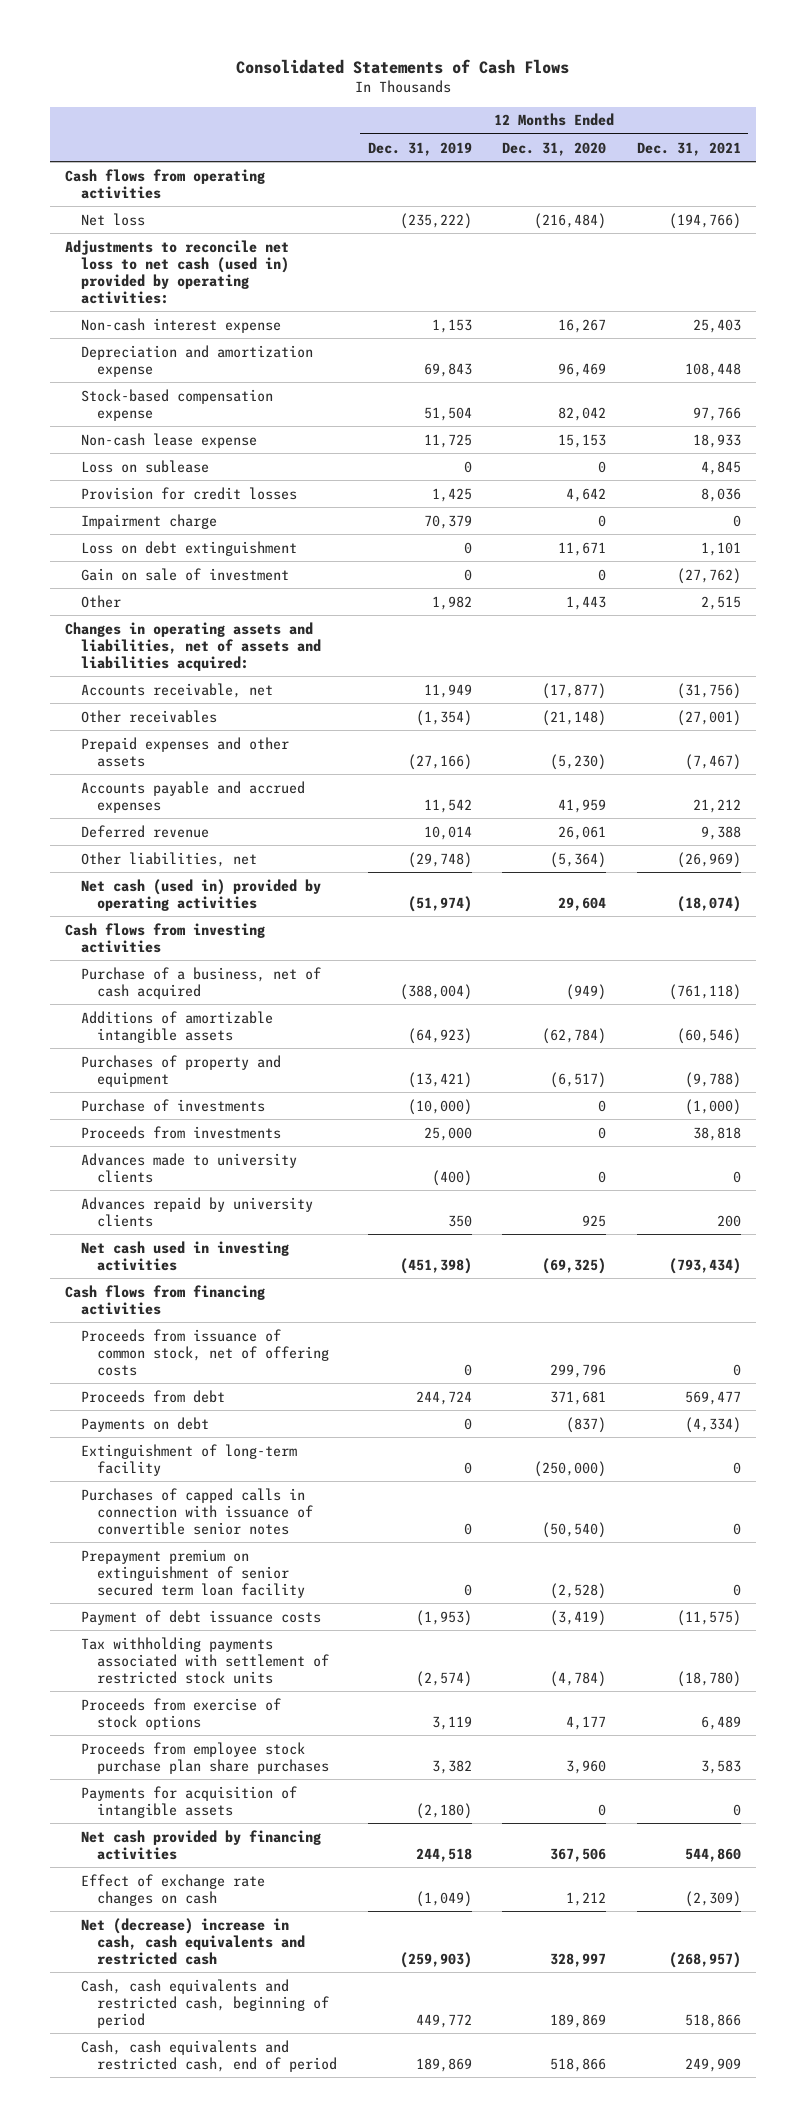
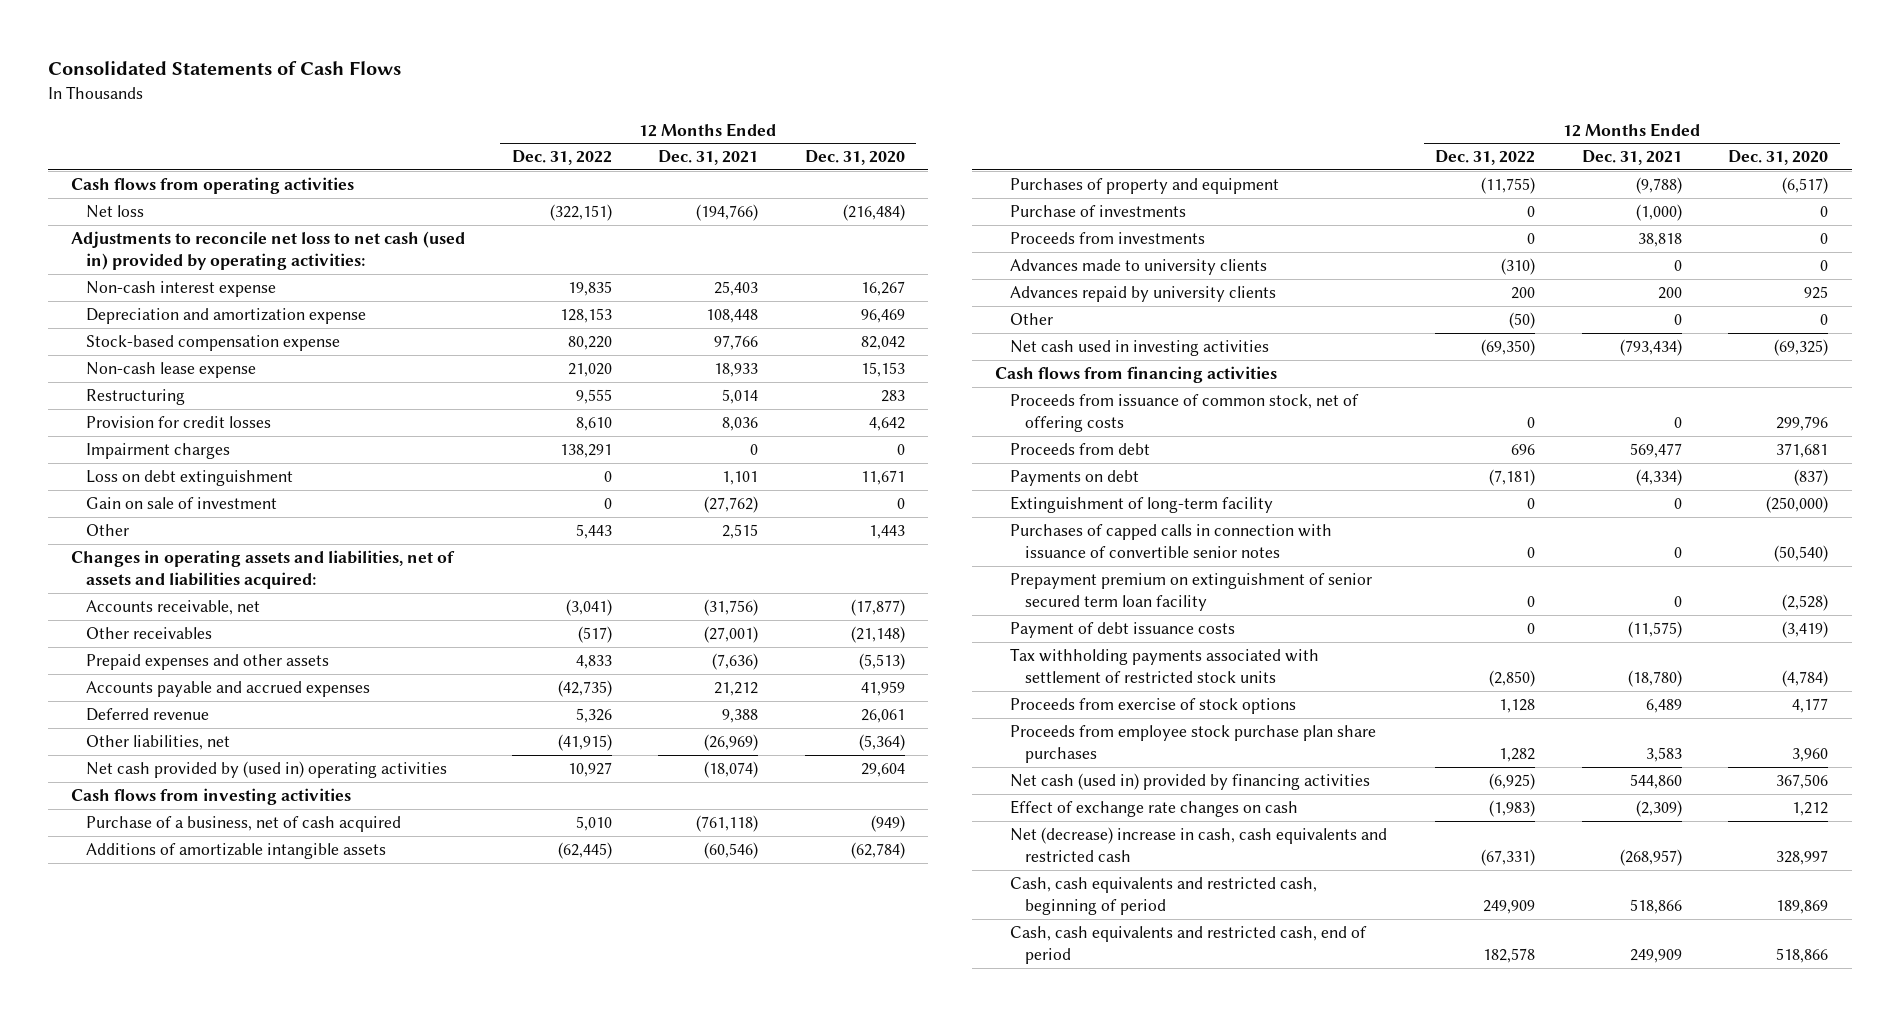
[367,141,472,156] Dec. 31, 2019 -> none
none -> [511,150,612,166] Dec. 31, 2022
[81,459,210,473] Loss on sublease -> none
none -> [86,389,186,406] Restructuring
[81,513,218,529] Impairment charge -> [86,443,231,460] Impairment charges
[550,753,607,770] (5,230) -> [858,653,905,671] (5,513)
[684,753,741,770] (7,467) -> [712,653,759,671] (7,636)
[81,878,322,911] Net cash (used in) provided by operating activities -> [86,761,448,779] Net cash provided by (used in) operating activities
none -> [1010,313,1054,326] Other
[81,1785,298,1818] Payments for acquisition of intangible assets -> none
[81,1829,322,1860] Net cash provided by financing activities -> [1010,773,1371,791] Net cash (used in) provided by financing activities

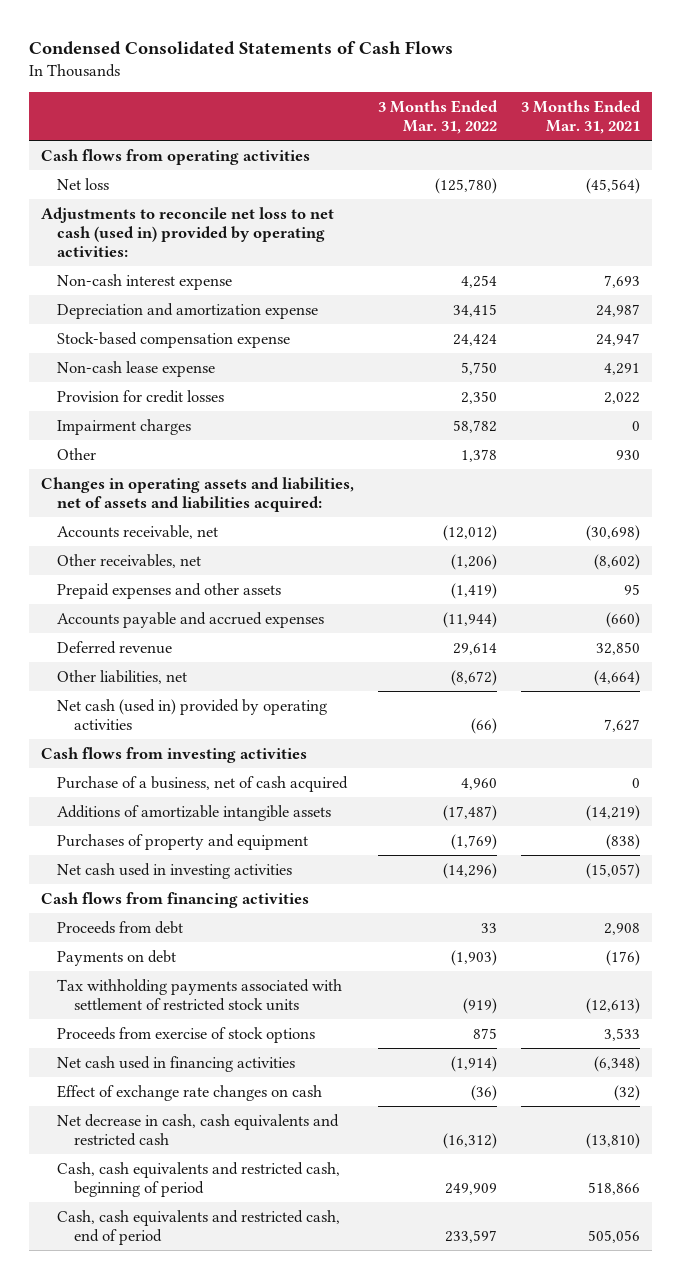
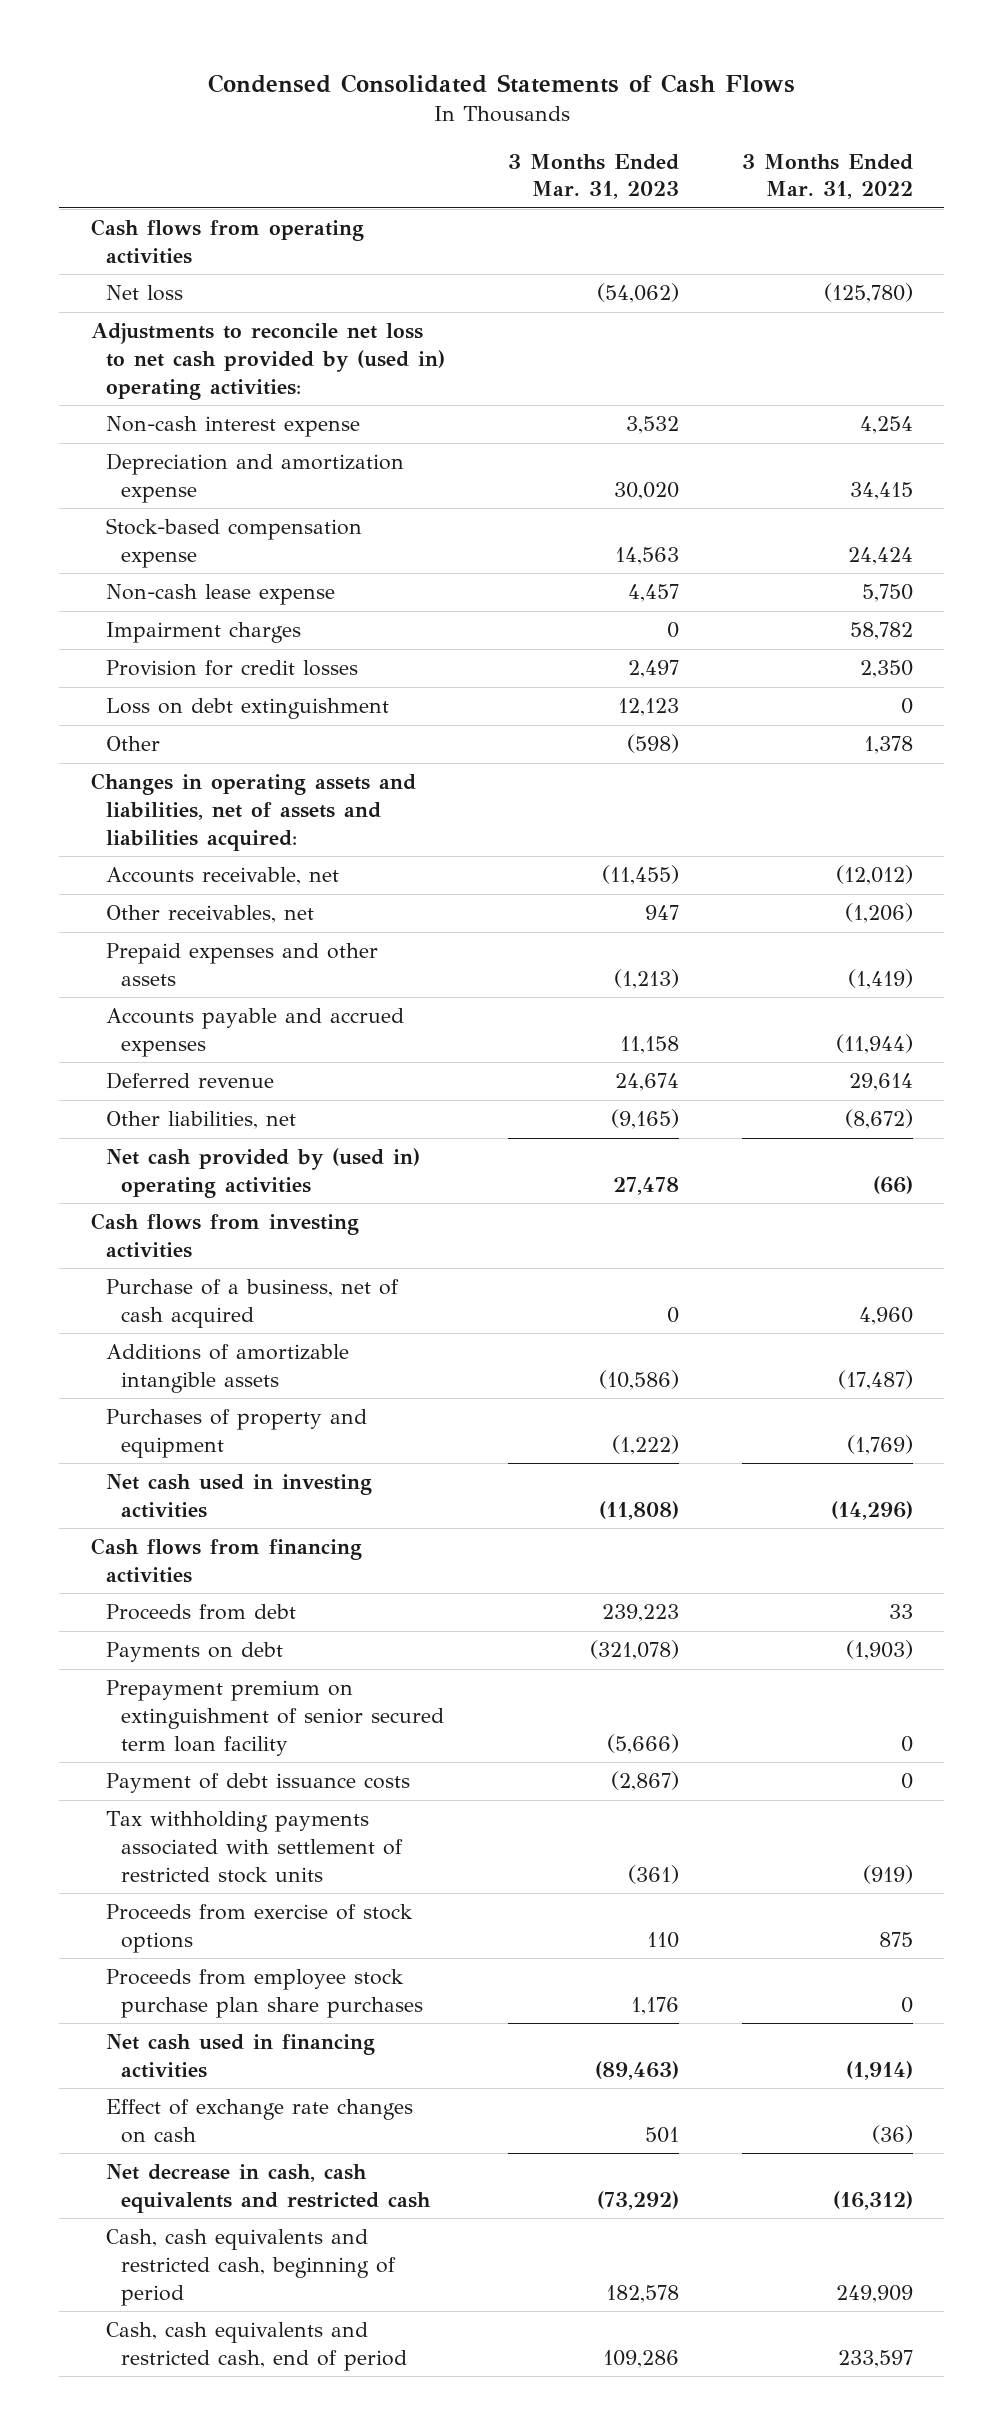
[520,100,641,135] 3 Months Ended Mar. 31, 2021 -> none
none -> [507,153,679,200] 3 Months Ended Mar. 31, 2023
[40,206,334,257] Adjustments to reconcile net loss to net cash (used in) provided by operating activities: -> [90,323,445,400] Adjustments to reconcile net loss to net cash provided by (used in) operating activities:
[57,389,225,403] Provision for credit losses -> [105,660,358,677] Provision for credit losses
none -> [105,698,389,720] Loss on debt extinguishment
[57,698,328,730] Net cash (used in) provided by operating activities -> [105,1148,420,1198] Net cash provided by (used in) operating activities
none -> [105,1680,444,1756] Prepayment premium on extinguishment of senior secured term loan facility
none -> [105,1773,410,1794] Payment of debt issuance costs
none -> [105,1969,423,2018] Proceeds from employee stock purchase plan share purchases

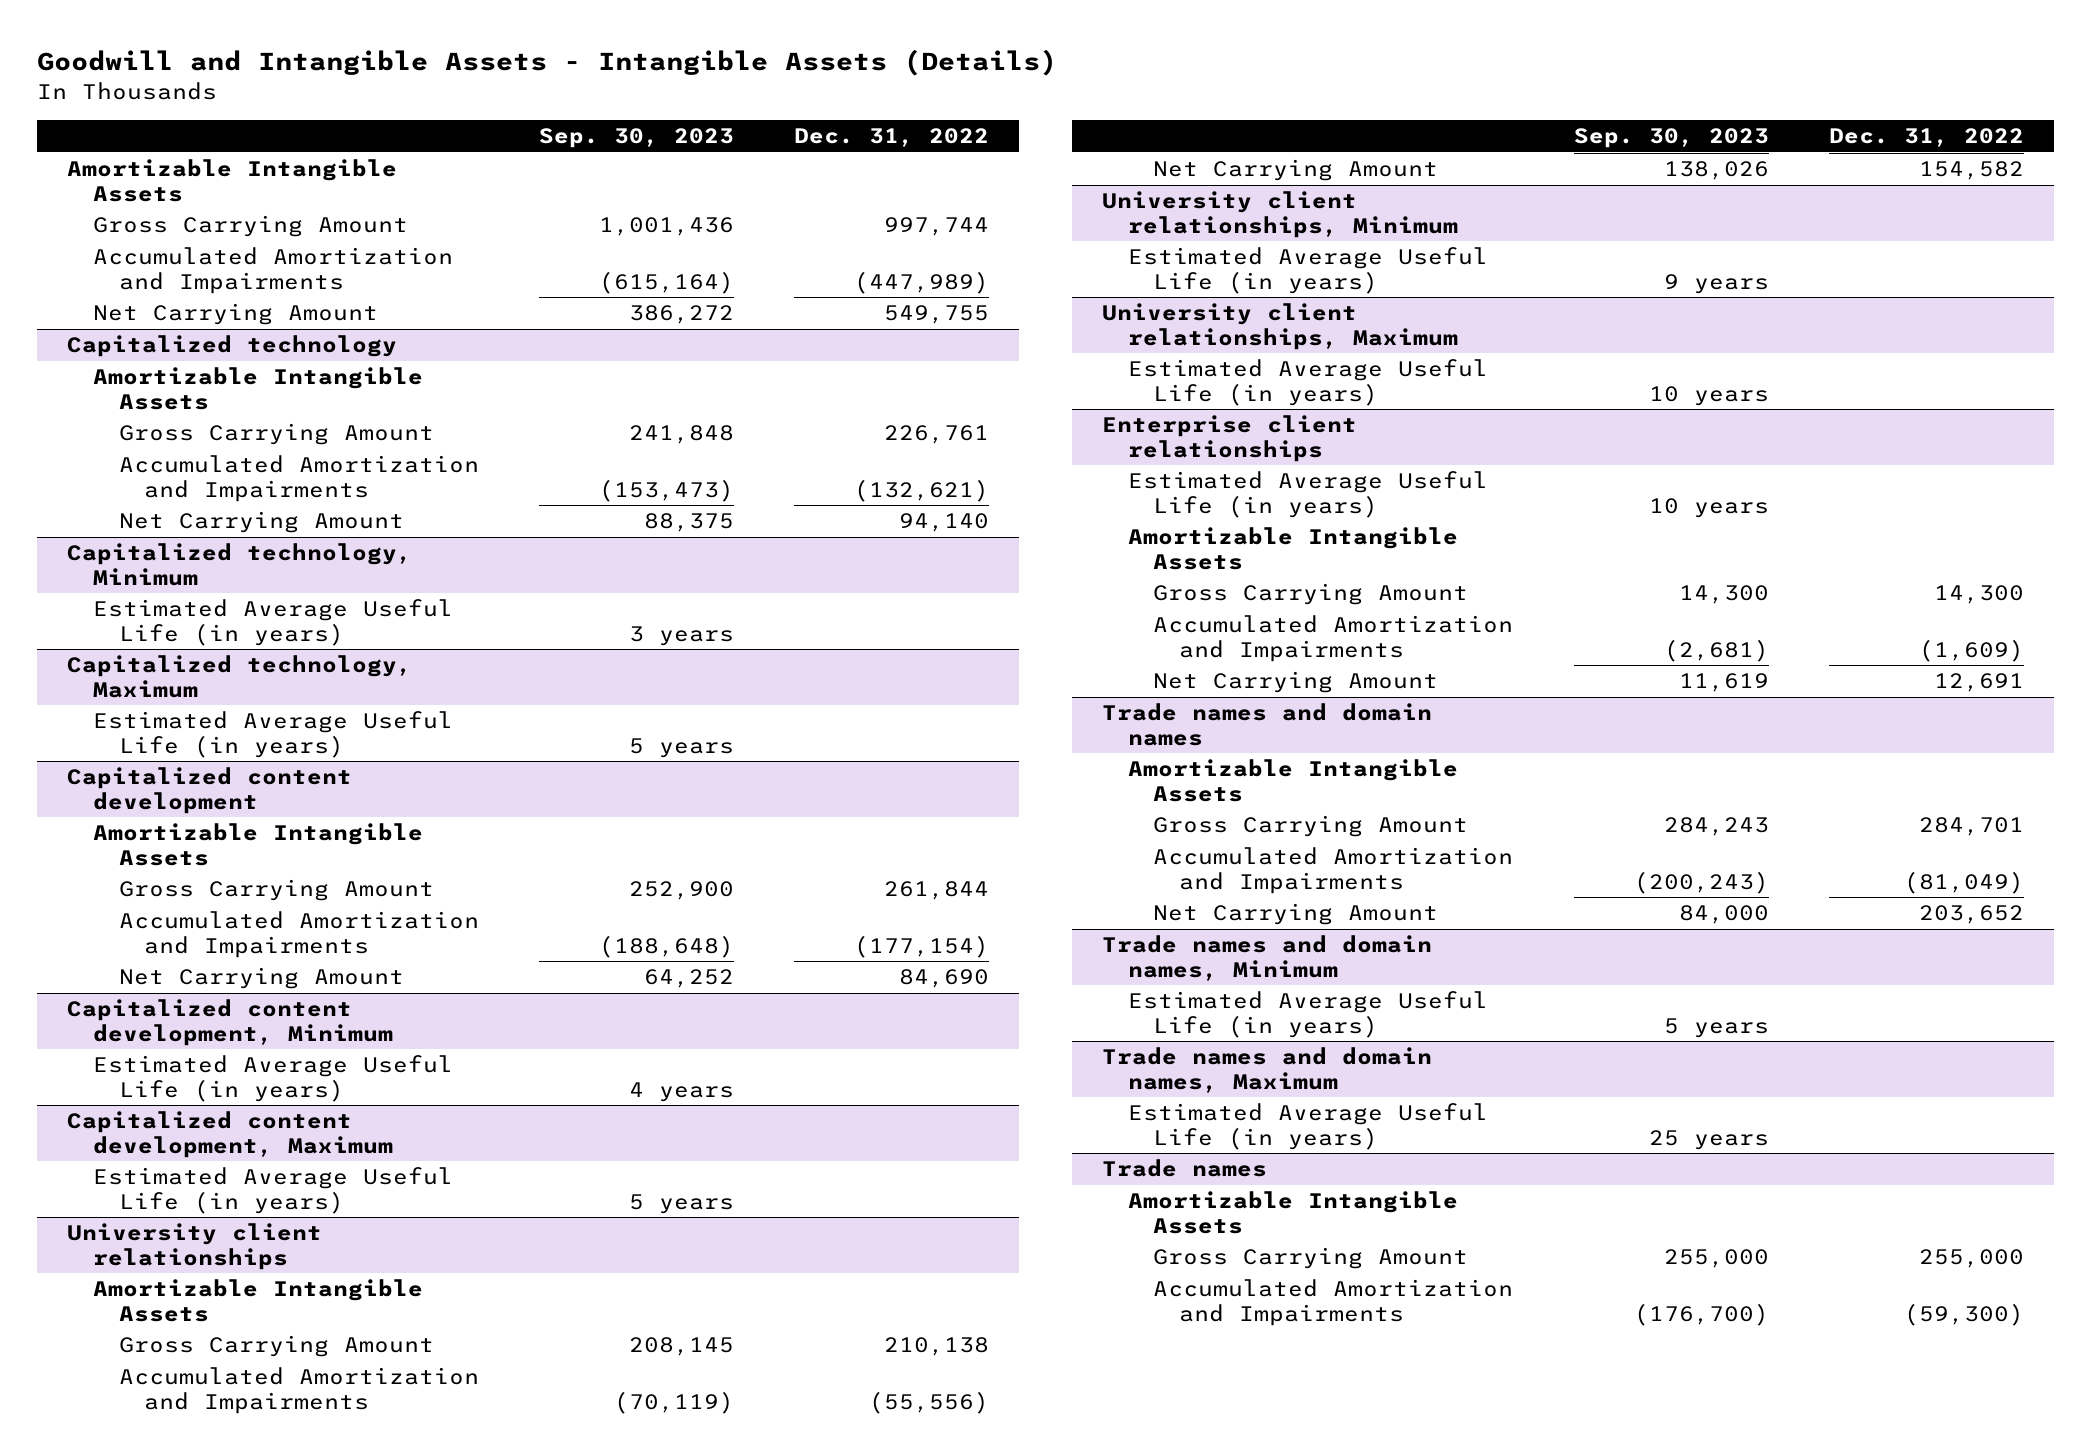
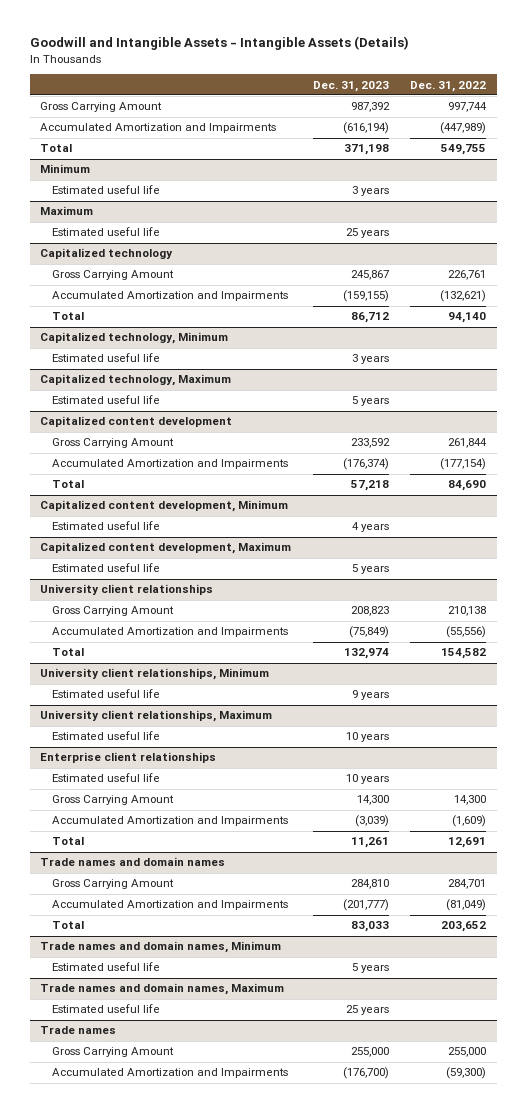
[538,128,734,149] Sep. 30, 2023 -> none
none -> [312,80,389,92] Dec. 31, 2023
[67,159,398,202] Amortizable Intangible Assets -> none
[92,303,378,326] Net Carrying Amount -> [40,144,73,153] Total
none -> [40,164,91,174] Minimum
none -> [51,185,160,195] Estimated useful life
none -> [40,206,94,216] Maximum
none -> [51,227,160,237] Estimated useful life
[92,367,423,410] Amortizable Intangible Assets -> none
[118,511,404,534] Net Carrying Amount -> [51,312,84,321] Total
[92,599,453,646] Estimated Average Useful Life (in years) -> [51,353,160,363] Estimated useful life
[92,711,453,758] Estimated Average Useful Life (in years) -> [51,395,160,405] Estimated useful life
[92,823,423,866] Amortizable Intangible Assets -> none
[118,967,404,990] Net Carrying Amount -> [51,480,84,489] Total
[92,1055,453,1102] Estimated Average Useful Life (in years) -> [51,521,160,531] Estimated useful life
[92,1167,453,1214] Estimated Average Useful Life (in years) -> [51,563,160,573] Estimated useful life
[92,1279,423,1322] Amortizable Intangible Assets -> none
[1153,159,1439,182] Net Carrying Amount -> [51,648,84,657] Total
[1127,247,1488,294] Estimated Average Useful Life (in years) -> [51,689,160,699] Estimated useful life
[1127,359,1488,406] Estimated Average Useful Life (in years) -> [51,731,160,741] Estimated useful life
[1127,527,1458,570] Amortizable Intangible Assets -> none
[1127,471,1488,518] Estimated Average Useful Life (in years) -> [51,773,160,783] Estimated useful life
[1153,671,1439,694] Net Carrying Amount -> [51,837,84,846] Total
[1127,759,1458,802] Amortizable Intangible Assets -> none
[1153,903,1439,926] Net Carrying Amount -> [51,921,84,930] Total
[1127,991,1488,1038] Estimated Average Useful Life (in years) -> [51,962,160,972] Estimated useful life
[1127,1103,1488,1150] Estimated Average Useful Life (in years) -> [51,1004,160,1014] Estimated useful life
[1127,1191,1458,1234] Amortizable Intangible Assets -> none

